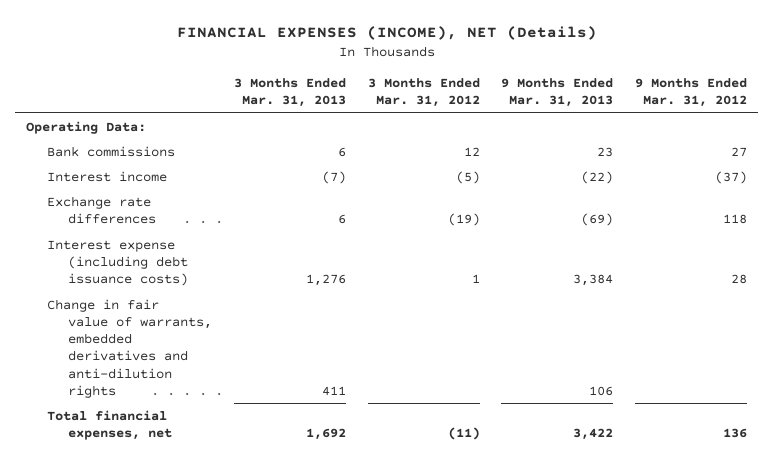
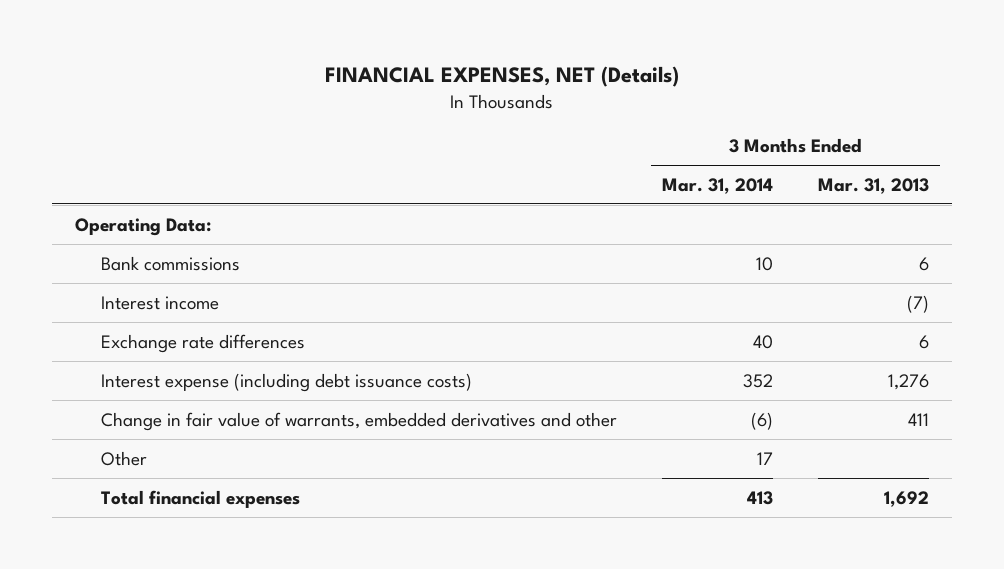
[176,26,597,41] FINANCIAL EXPENSES (INCOME), NET (Details) -> [324,65,679,87] FINANCIAL EXPENSES, NET (Details)
[367,78,480,108] 3 Months Ended Mar. 31, 2012 -> none
[501,78,614,108] 9 Months Ended Mar. 31, 2013 -> none
[635,78,748,108] 9 Months Ended Mar. 31, 2012 -> none
none -> [661,177,773,194] Mar. 31, 2014
[47,298,213,398] Change in fair value of warrants, embedded derivatives and anti-dilution rights -> [100,411,617,431] Change in fair value of warrants, embedded derivatives and other
none -> [100,450,147,466] Other
[47,409,173,441] Total financial expenses, net -> [100,489,300,508] Total financial expenses

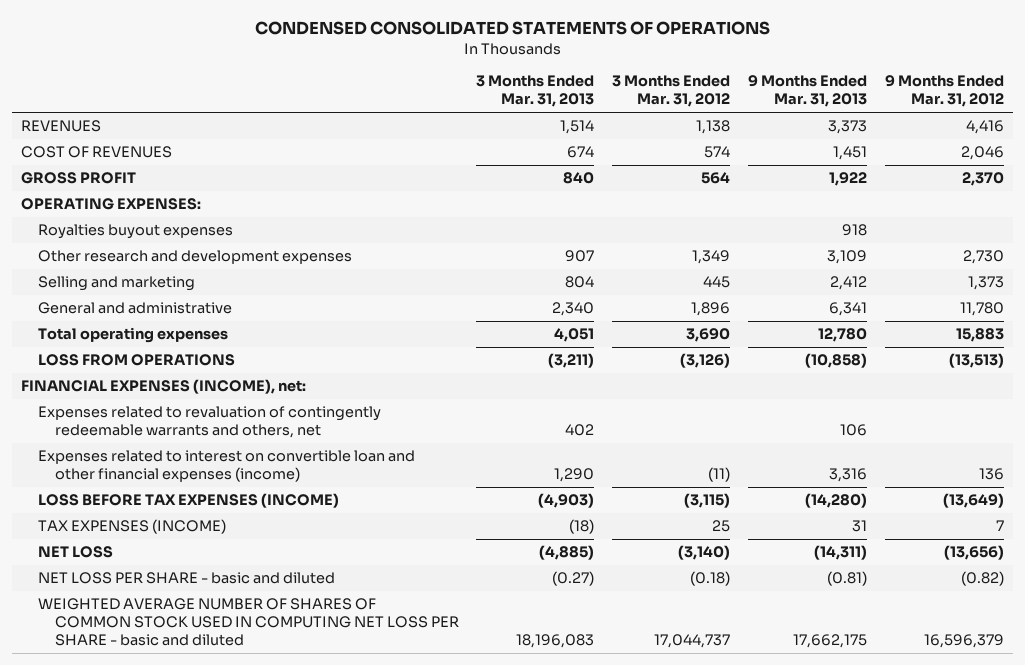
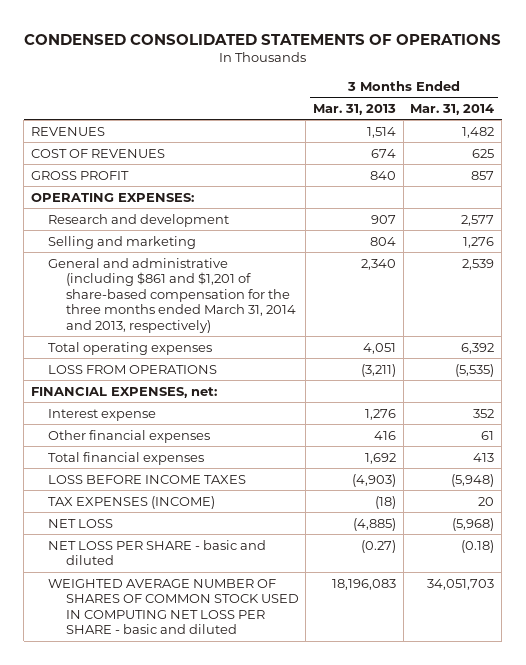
[612,75,731,108] 3 Months Ended Mar. 31, 2012 -> none
[748,75,868,108] 9 Months Ended Mar. 31, 2013 -> none
[885,75,1005,108] 9 Months Ended Mar. 31, 2012 -> none
none -> [410,104,495,116] Mar. 31, 2014
[37,224,233,240] Royalties buyout expenses -> none
[37,250,352,265] Other research and development expenses -> [48,213,230,227] Research and development
[37,302,232,315] General and administrative -> [48,257,296,333] General and administrative (including $861 and $1,201 of share-based compensation for the three months ended March 31, 2014 and 2013, respectively)
[37,406,381,439] Expenses related to revaluation of contingently redeemable warrants and others, net -> none
[37,450,415,483] Expenses related to interest on convertible loan and other financial expenses (income) -> none
[21,379,307,395] FINANCIAL EXPENSES (INCOME), net: -> [31,386,218,398] FINANCIAL EXPENSES, net:
none -> [48,408,157,421] Interest expense
none -> [48,429,211,443] Other financial expenses
none -> [48,451,205,465] Total financial expenses
[37,493,339,509] LOSS BEFORE TAX EXPENSES (INCOME) -> [48,474,247,484] LOSS BEFORE INCOME TAXES

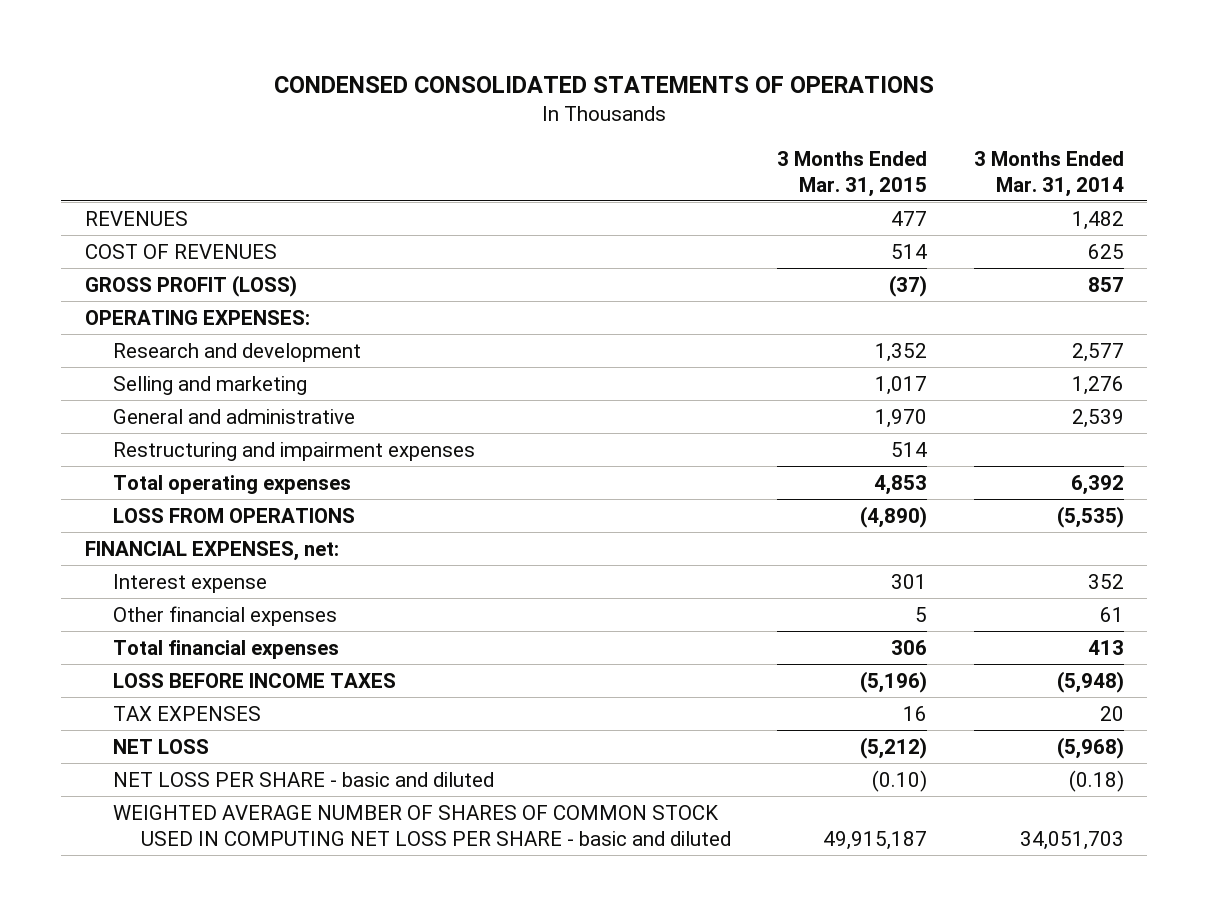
[313,104,397,116] Mar. 31, 2013 -> none
none -> [777,150,928,197] 3 Months Ended Mar. 31, 2015
[31,170,130,180] GROSS PROFIT -> [84,274,297,297] GROSS PROFIT (LOSS)
[48,257,296,333] General and administrative (including $861 and $1,201 of share-based compensation for the three months ended March 31, 2014 and 2013, respectively) -> [112,408,355,424] General and administrative
none -> [112,441,475,461] Restructuring and impairment expenses
[48,495,216,509] TAX EXPENSES (INCOME) -> [112,705,261,721] TAX EXPENSES

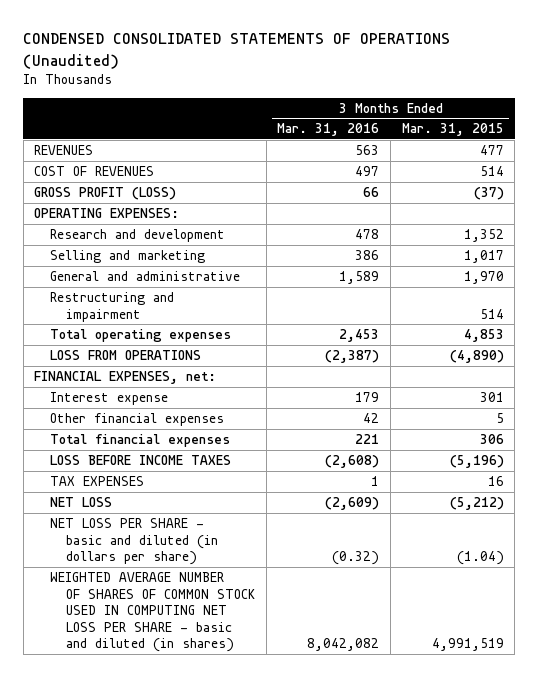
[274,76,935,94] CONDENSED CONSOLIDATED STATEMENTS OF OPERATIONS -> [23,33,451,69] CONDENSED CONSOLIDATED STATEMENTS OF OPERATIONS (Unaudited)
[973,150,1124,197] 3 Months Ended Mar. 31, 2014 -> none
none -> [277,123,380,137] Mar. 31, 2016
[112,441,475,461] Restructuring and impairment expenses -> [50,292,175,322] Restructuring and impairment
[112,771,494,787] NET LOSS PER SHARE - basic and diluted -> [50,518,219,566] NET LOSS PER SHARE - basic and diluted (in dollars per share)
[872,769,928,792] (0.10) -> [456,551,504,566] (1.04)
[112,804,731,847] WEIGHTED AVERAGE NUMBER OF SHARES OF COMMON STOCK USED IN COMPUTING NET LOSS PER SHARE - basic and diluted -> [50,572,256,653] WEIGHTED AVERAGE NUMBER OF SHARES OF COMMON STOCK USED IN COMPUTING NET LOSS PER SHARE - basic and diluted (in shares)
[823,831,928,851] 49,915,187 -> [431,638,504,652] 4,991,519

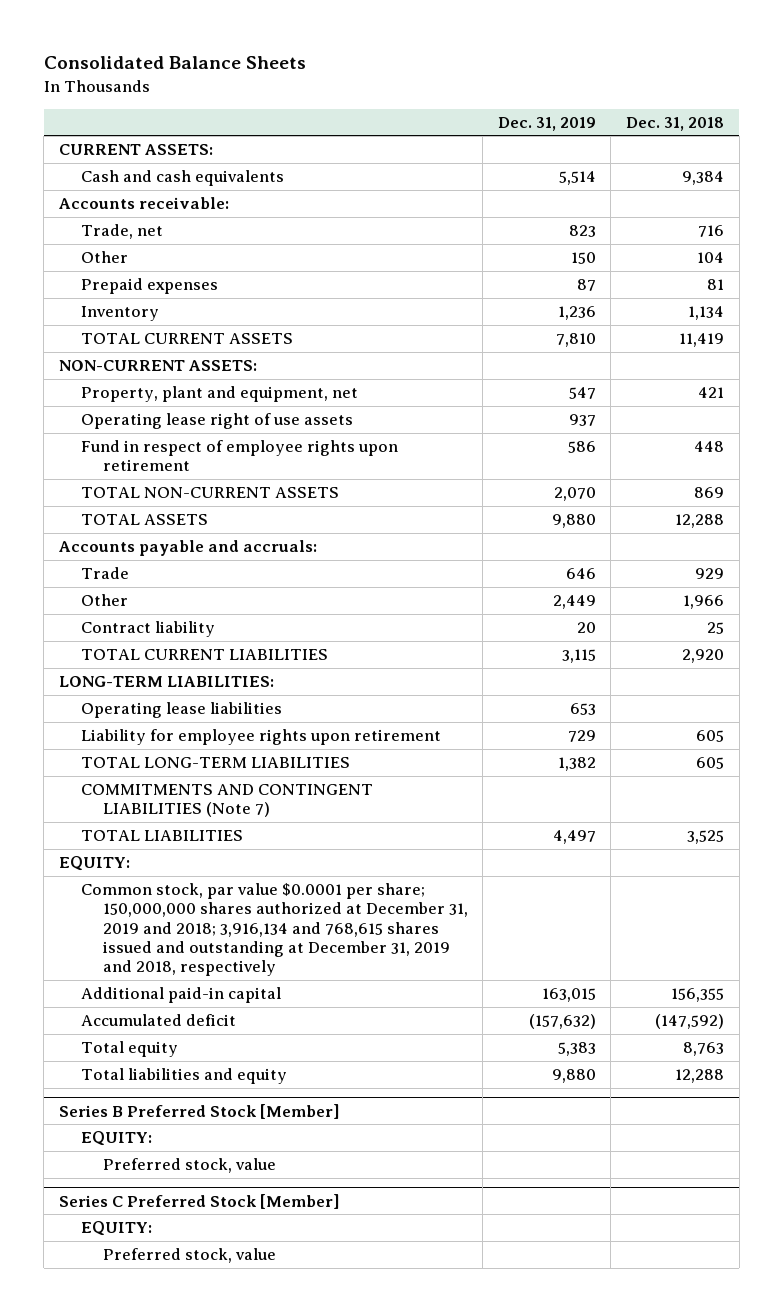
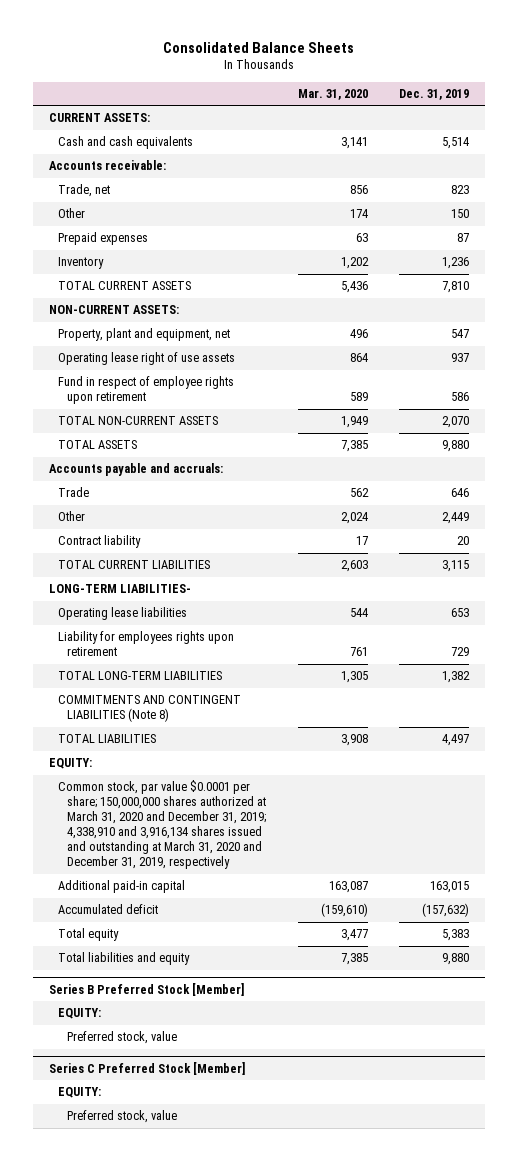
[626,116,725,131] Dec. 31, 2018 -> none
none -> [297,89,368,101] Mar. 31, 2020
[58,676,274,688] LONG-TERM LIABILITIES: -> [49,584,192,594] LONG-TERM LIABILITIES-
[80,729,441,746] Liability for employee rights upon retirement -> [57,631,234,657] Liability for employees rights upon retirement
[80,784,373,818] COMMITMENTS AND CONTINGENT LIABILITIES (Note 7) -> [57,695,241,723] COMMITMENTS AND CONTINGENT LIABILITIES (Note 8)
[80,883,468,977] Common stock, par value $0.0001 per share; 150,000,000 shares authorized at December 31, 2019 and 2018; 3,916,134 and 768,615 shares issued and outstanding at December 31, 2019 and 2018, respectively -> [57,780,266,870] Common stock, par value $0.0001 per share; 150,000,000 shares authorized at March 31, 2020 and December 31, 2019; 4,338,910 and 3,916,134 shares issued and outstanding at March 31, 2020 and December 31, 2019, respectively

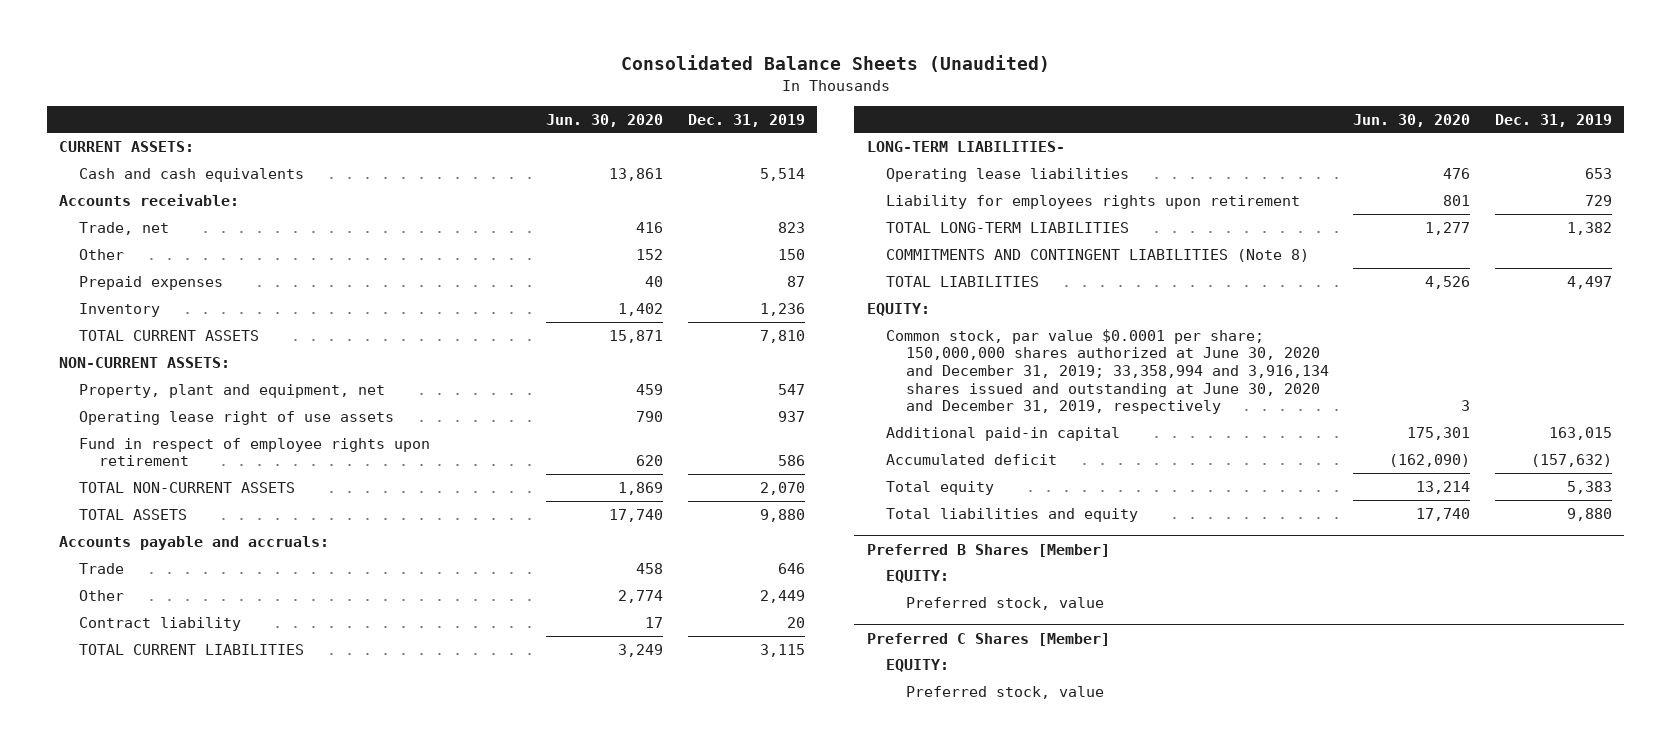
[163,41,355,53] Consolidated Balance Sheets -> [620,55,1050,73] Consolidated Balance Sheets (Unaudited)
[297,89,368,101] Mar. 31, 2020 -> none
none -> [546,113,664,127] Jun. 30, 2020
[57,780,266,870] Common stock, par value $0.0001 per share; 150,000,000 shares authorized at March 31, 2020 and December 31, 2019; 4,338,910 and 3,916,134 shares issued and outstanding at March 31, 2020 and December 31, 2019, respectively -> [886,328,1330,415] Common stock, par value $0.0001 per share; 150,000,000 shares authorized at June 30, 2020 and December 31, 2019; 33,358,994 and 3,916,134 shares issued and outstanding at June 30, 2020 and December 31, 2019, respectively
[49,982,245,996] Series B Preferred Stock [Member] -> [866,543,1110,557] Preferred B Shares [Member]
[49,1061,246,1075] Series C Preferred Stock [Member] -> [866,632,1110,646] Preferred C Shares [Member]

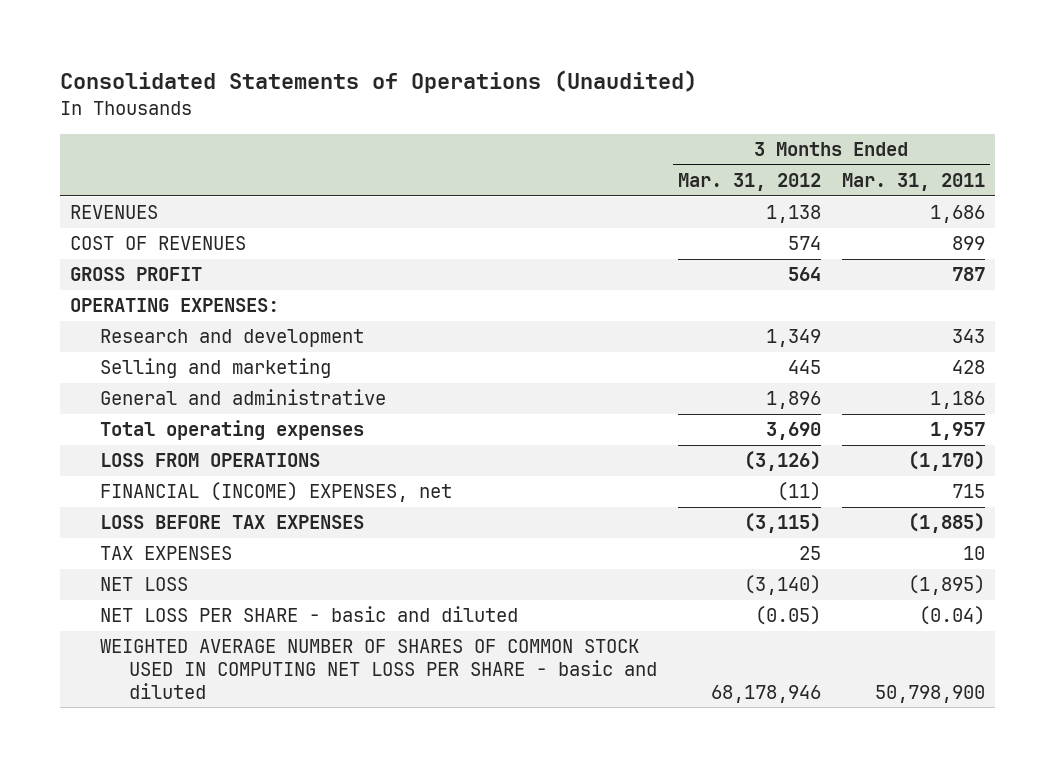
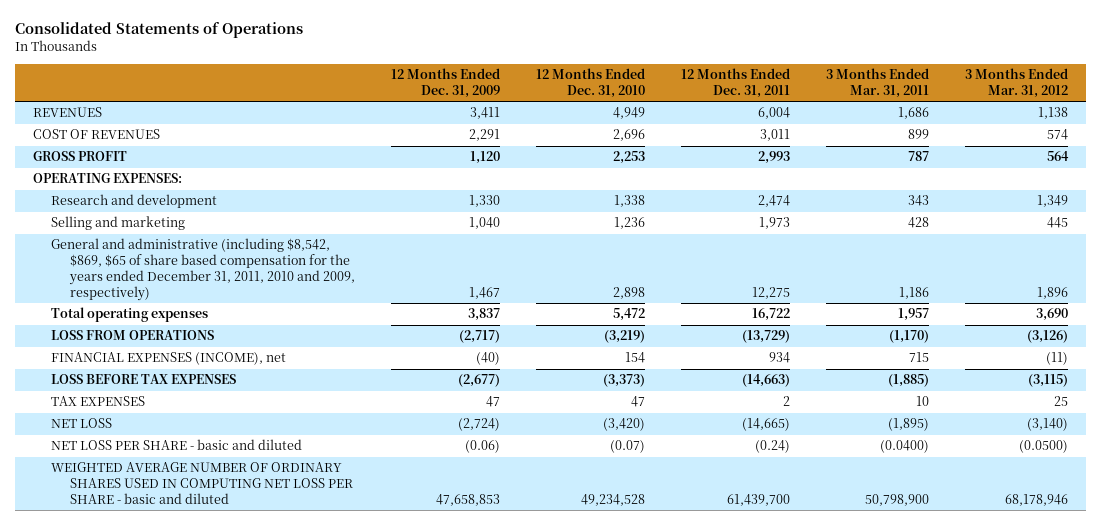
[59,70,697,94] Consolidated Statements of Operations (Unaudited) -> [14,22,303,39] Consolidated Statements of Operations
none -> [391,68,501,98] 12 Months Ended Dec. 31, 2009
none -> [536,68,646,98] 12 Months Ended Dec. 31, 2010
none -> [681,68,791,98] 12 Months Ended Dec. 31, 2011
[99,389,386,406] General and administrative -> [51,238,356,302] General and administrative (including $8,542, $869, $65 of share based compensation for the years ended December 31, 2011, 2010 and 2009, respectively)
[99,482,452,503] FINANCIAL (INCOME) EXPENSES, net -> [51,352,287,366] FINANCIAL EXPENSES (INCOME), net
[755,606,822,626] (0.05) -> [1018,440,1068,454] (0.0500)
[918,606,985,626] (0.04) -> [879,440,929,454] (0.0400)
[99,639,658,699] WEIGHTED AVERAGE NUMBER OF SHARES OF COMMON STOCK USED IN COMPUTING NET LOSS PER SHARE - basic and diluted -> [51,462,354,505] WEIGHTED AVERAGE NUMBER OF ORDINARY SHARES USED IN COMPUTING NET LOSS PER SHARE - basic and diluted

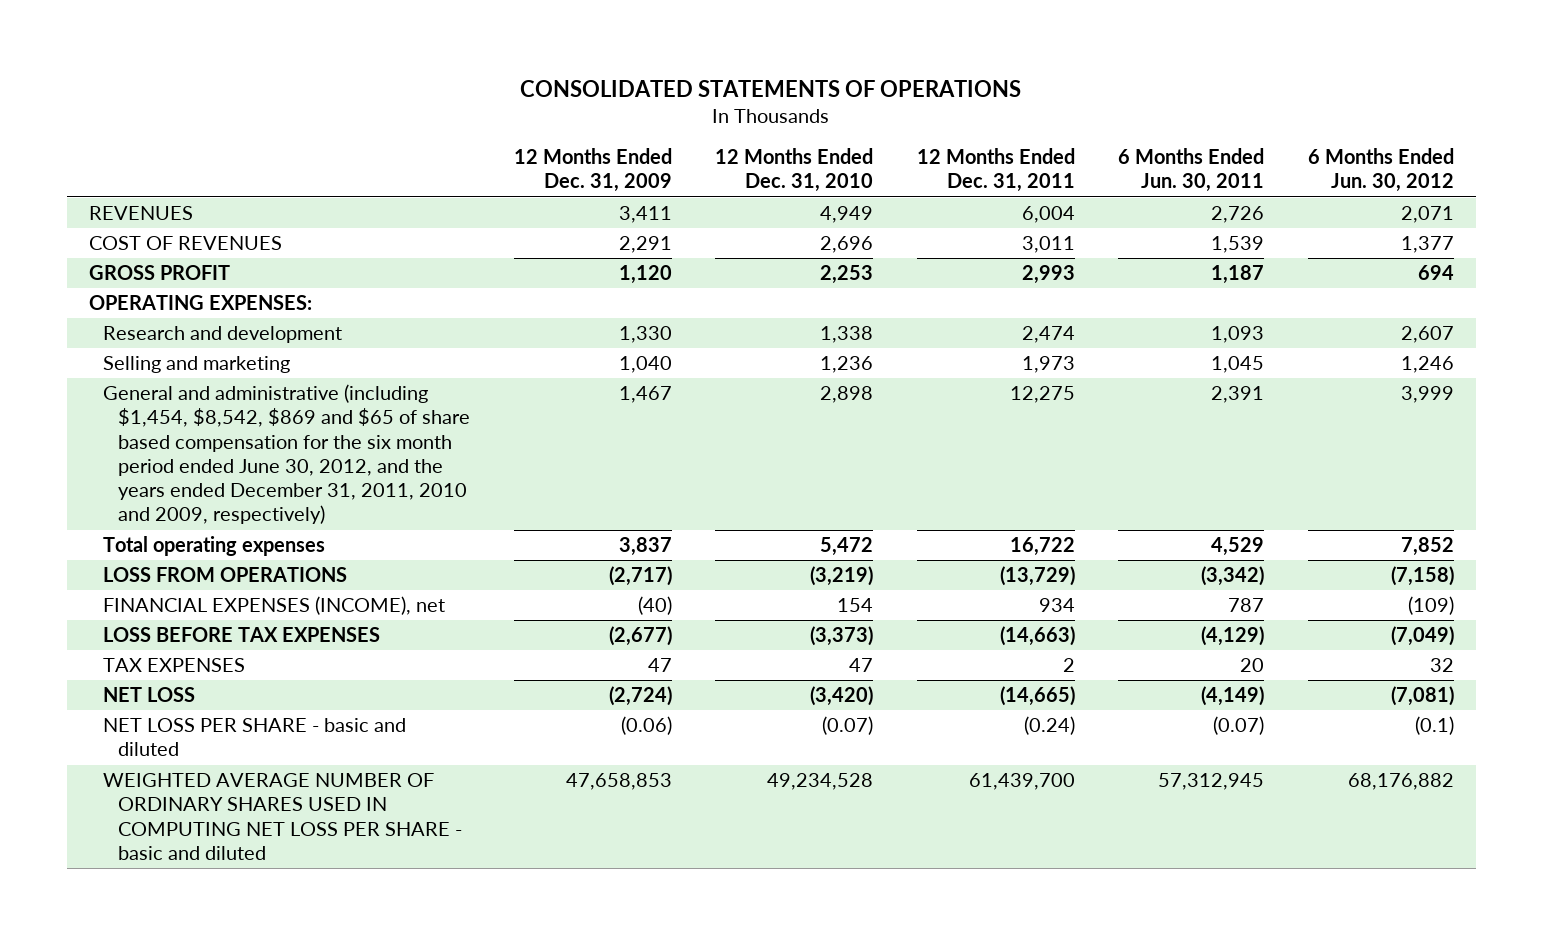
[14,22,303,39] Consolidated Statements of Operations -> [520,79,1022,97] CONSOLIDATED STATEMENTS OF OPERATIONS
[825,68,929,98] 3 Months Ended Mar. 31, 2011 -> none
[964,68,1068,98] 3 Months Ended Mar. 31, 2012 -> none
none -> [1118,148,1265,193] 6 Months Ended Jun. 30, 2011
none -> [1308,148,1455,193] 6 Months Ended Jun. 30, 2012
[51,238,356,302] General and administrative (including $8,542, $869, $65 of share based compensation for the years ended December 31, 2011, 2010 and 2009, respectively) -> [103,384,471,525] General and administrative (including $1,454, $8,542, $869 and $65 of share based compensation for the six month period ended June 30, 2012, and the years ended December 31, 2011, 2010 and 2009, respectively)

